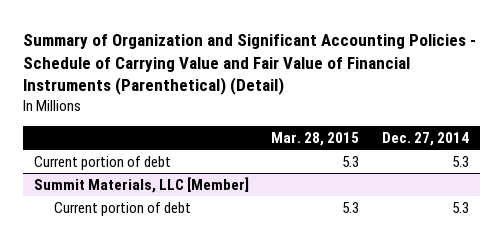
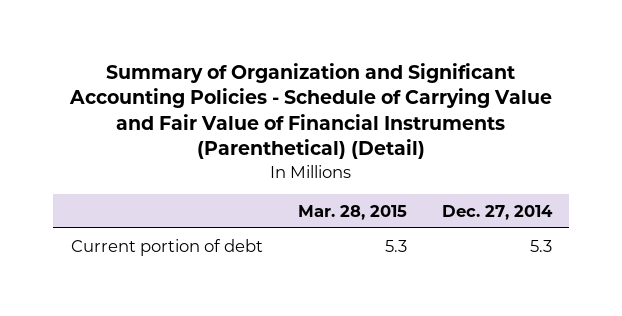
[33,176,249,193] Summit Materials, LLC [Member] -> none
[54,201,192,216] Current portion of debt -> none

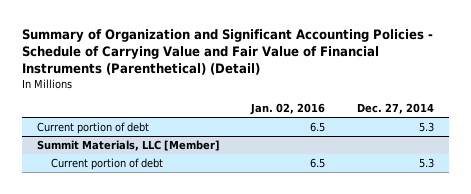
[297,204,407,220] Mar. 28, 2015 -> none
none -> [250,103,326,116] Jan. 02, 2016
none -> [37,140,221,152] Summit Materials, LLC [Member]
none -> [51,158,164,171] Current portion of debt

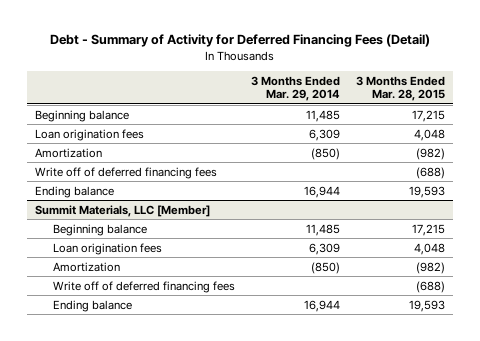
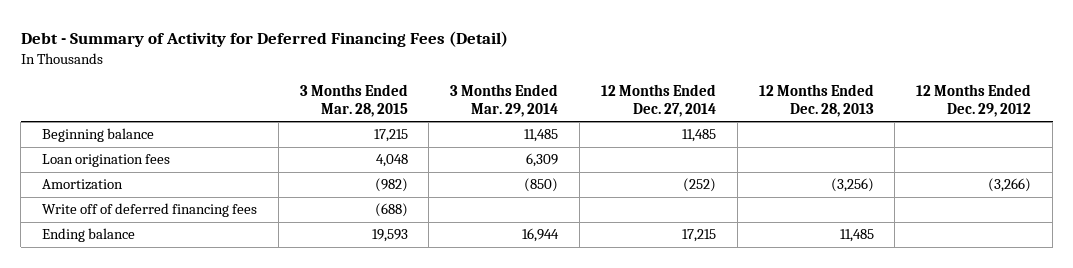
none -> [600,84,716,117] 12 Months Ended Dec. 27, 2014
none -> [758,84,874,117] 12 Months Ended Dec. 28, 2013
none -> [916,84,1032,117] 12 Months Ended Dec. 29, 2012
[34,204,210,217] Summit Materials, LLC [Member] -> none
[52,223,147,236] Beginning balance -> none
[52,242,162,255] Loan origination fees -> none
[52,261,120,272] Amortization -> none
[52,280,235,293] Write off of deferred financing fees -> none
[52,299,132,312] Ending balance -> none

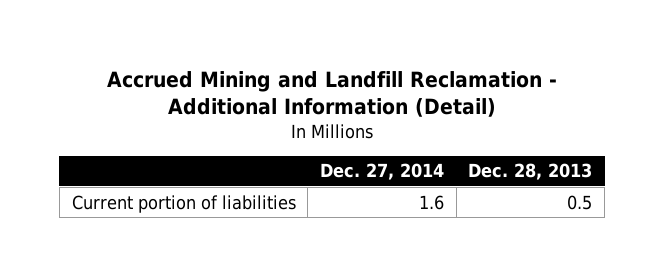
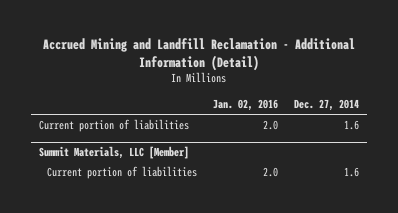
[468,163,593,181] Dec. 28, 2013 -> none
none -> [213,99,279,112] Jan. 02, 2016
none -> [38,146,189,160] Summit Materials, LLC [Member]
none -> [47,166,198,180] Current portion of liabilities

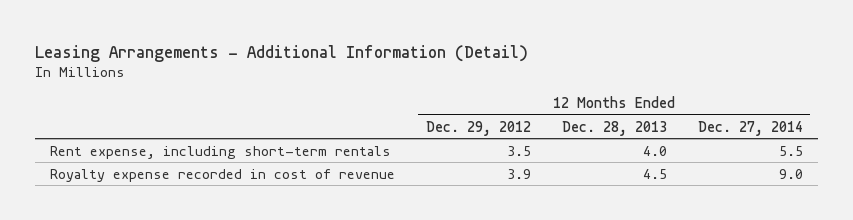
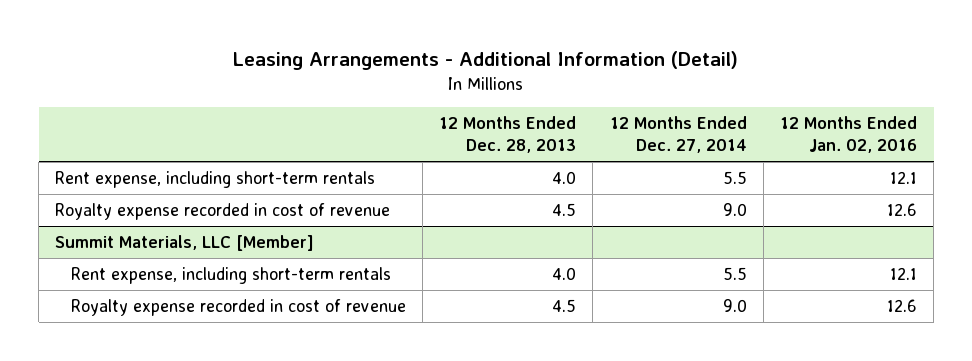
[426,120,532,136] Dec. 29, 2012 -> none
none -> [779,116,917,154] 12 Months Ended Jan. 02, 2016
none -> [55,234,315,251] Summit Materials, LLC [Member]
none -> [70,266,391,284] Rent expense, including short-term rentals
none -> [70,298,406,316] Royalty expense recorded in cost of revenue

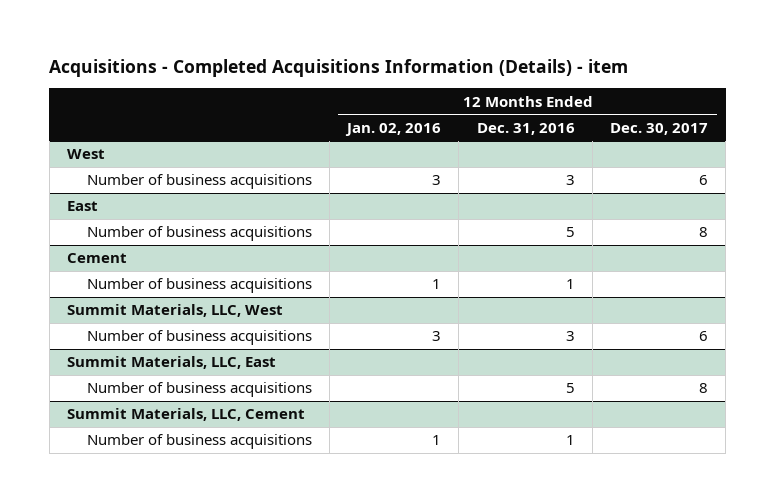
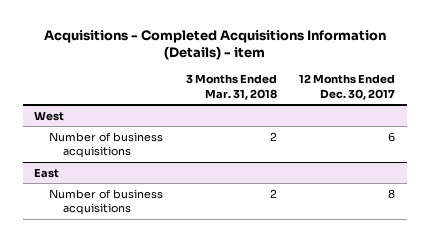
[345,122,442,136] Jan. 02, 2016 -> none
[476,122,575,135] Dec. 31, 2016 -> none
none -> [185,74,277,100] 3 Months Ended Mar. 31, 2018
[67,253,128,264] Cement -> none
[86,278,312,294] Number of business acquisitions -> none
[67,304,284,318] Summit Materials, LLC, West -> none
[86,330,312,346] Number of business acquisitions -> none
[67,356,277,370] Summit Materials, LLC, East -> none
[86,382,312,398] Number of business acquisitions -> none
[67,408,306,422] Summit Materials, LLC, Cement -> none
[86,434,312,450] Number of business acquisitions -> none

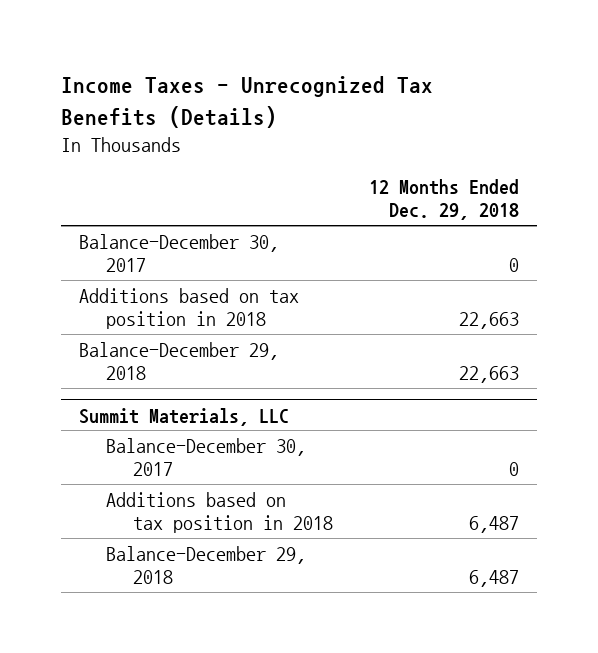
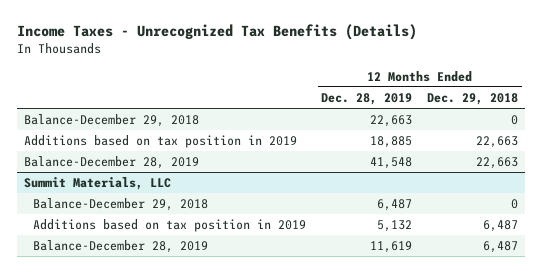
none -> [321,93,413,106] Dec. 28, 2019
[79,233,280,273] Balance-December 30, 2017 -> [24,114,200,128] Balance-December 29, 2018
[79,287,300,330] Additions based on tax position in 2018 -> [24,135,298,149] Additions based on tax position in 2019
[79,341,280,381] Balance-December 29, 2018 -> [24,156,200,170] Balance-December 28, 2019
[106,437,307,477] Balance-December 30, 2017 -> [33,198,209,212] Balance-December 29, 2018
[106,491,334,534] Additions based on tax position in 2018 -> [33,219,307,233] Additions based on tax position in 2019
[106,545,307,585] Balance-December 29, 2018 -> [33,240,209,254] Balance-December 28, 2019

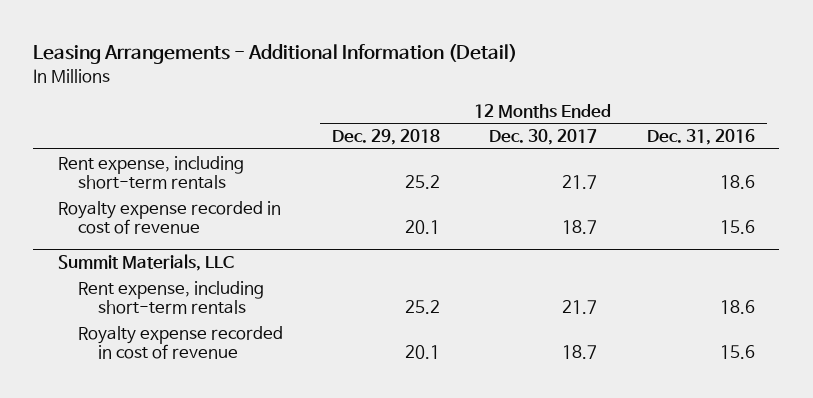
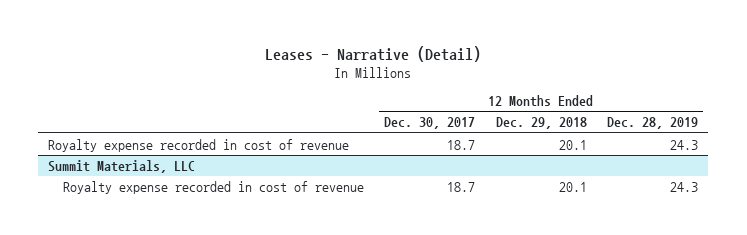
[33,44,518,65] Leasing Arrangements - Additional Information (Detail) -> [265,45,482,62] Leases - Narrative (Detail)
[646,129,755,146] Dec. 31, 2016 -> none
none -> [607,117,699,130] Dec. 28, 2019
[57,155,244,190] Rent expense, including short-term rentals -> none
[77,280,264,315] Rent expense, including short-term rentals -> none

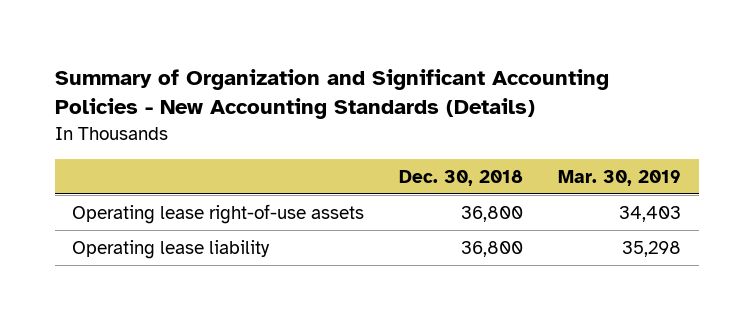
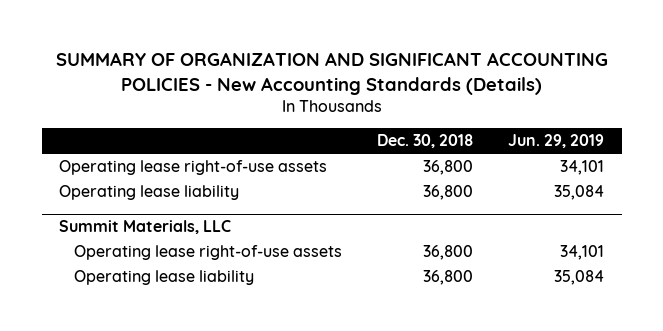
[54,68,609,120] Summary of Organization and Significant Accounting Policies - New Accounting Standards (Details) -> [55,52,608,96] SUMMARY OF ORGANIZATION AND SIGNIFICANT ACCOUNTING POLICIES - New Accounting Standards (Details)
[558,169,682,186] Mar. 30, 2019 -> none
none -> [507,134,604,149] Jun. 29, 2019
none -> [59,220,232,235] Summit Materials, LLC
none -> [73,245,342,261] Operating lease right-of-use assets
none -> [73,270,254,286] Operating lease liability

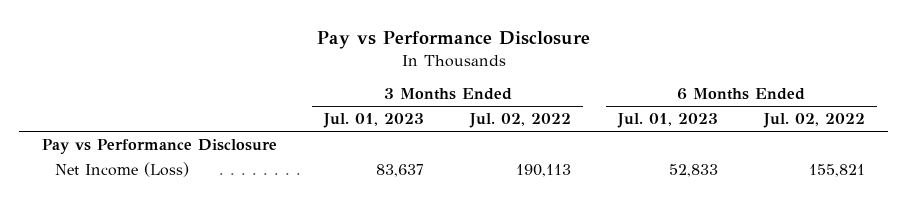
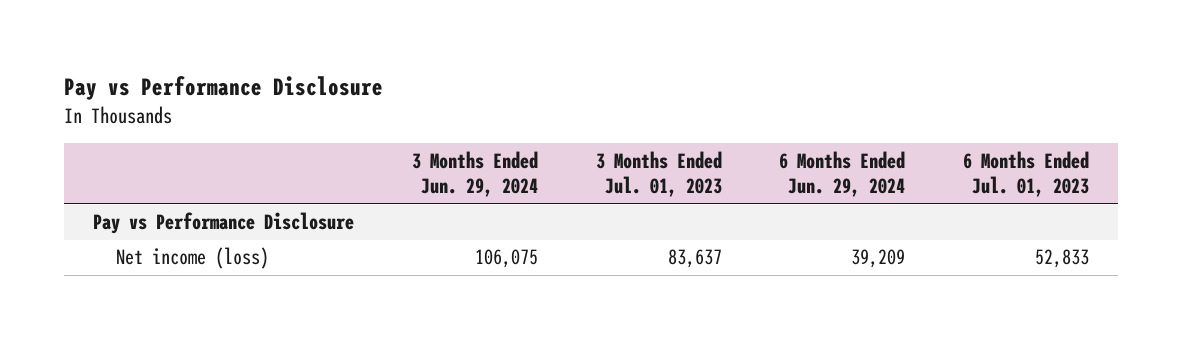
[469,113,572,129] Jul. 02, 2022 -> none
[763,113,866,129] Jul. 02, 2022 -> none
none -> [411,150,538,198] 3 Months Ended Jun. 29, 2024
none -> [779,150,906,198] 6 Months Ended Jun. 29, 2024
[54,161,189,177] Net Income (Loss) -> [116,247,270,270] Net income (loss)

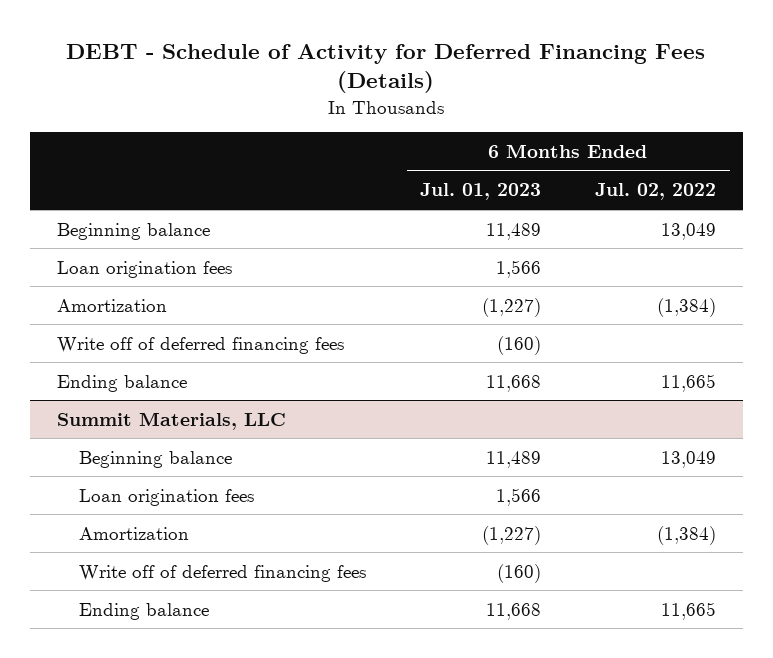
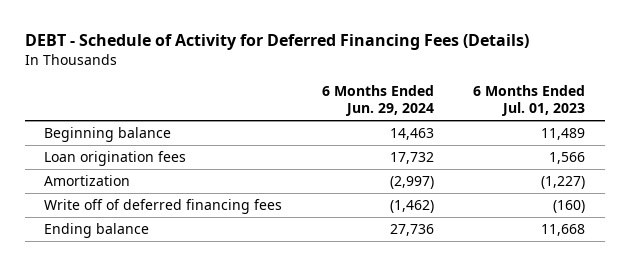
[595,183,717,201] Jul. 02, 2022 -> none
none -> [321,84,434,117] 6 Months Ended Jun. 29, 2024
[56,411,286,430] Summit Materials, LLC -> none
[79,450,233,468] Beginning balance -> none
[79,488,255,506] Loan origination fees -> none
[79,526,190,540] Amortization -> none
[79,564,367,582] Write off of deferred financing fees -> none
[79,602,210,620] Ending balance -> none

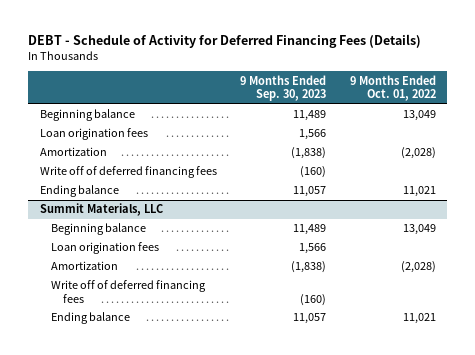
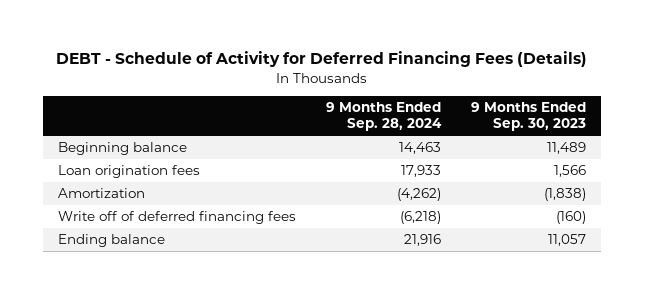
[349,74,436,102] 9 Months Ended Oct. 01, 2022 -> none
none -> [326,102,443,132] 9 Months Ended Sep. 28, 2024
[39,203,163,217] Summit Materials, LLC -> none
[51,223,147,236] Beginning balance -> none
[51,242,160,255] Loan origination fees -> none
[51,261,119,271] Amortization -> none
[51,280,207,304] Write off of deferred financing fees -> none
[51,312,131,325] Ending balance -> none

